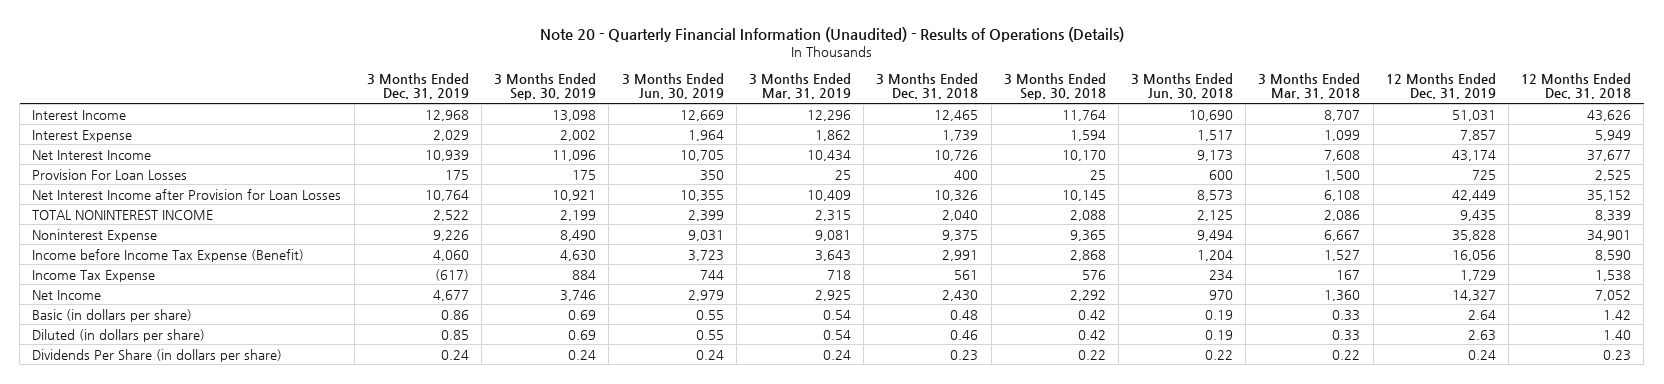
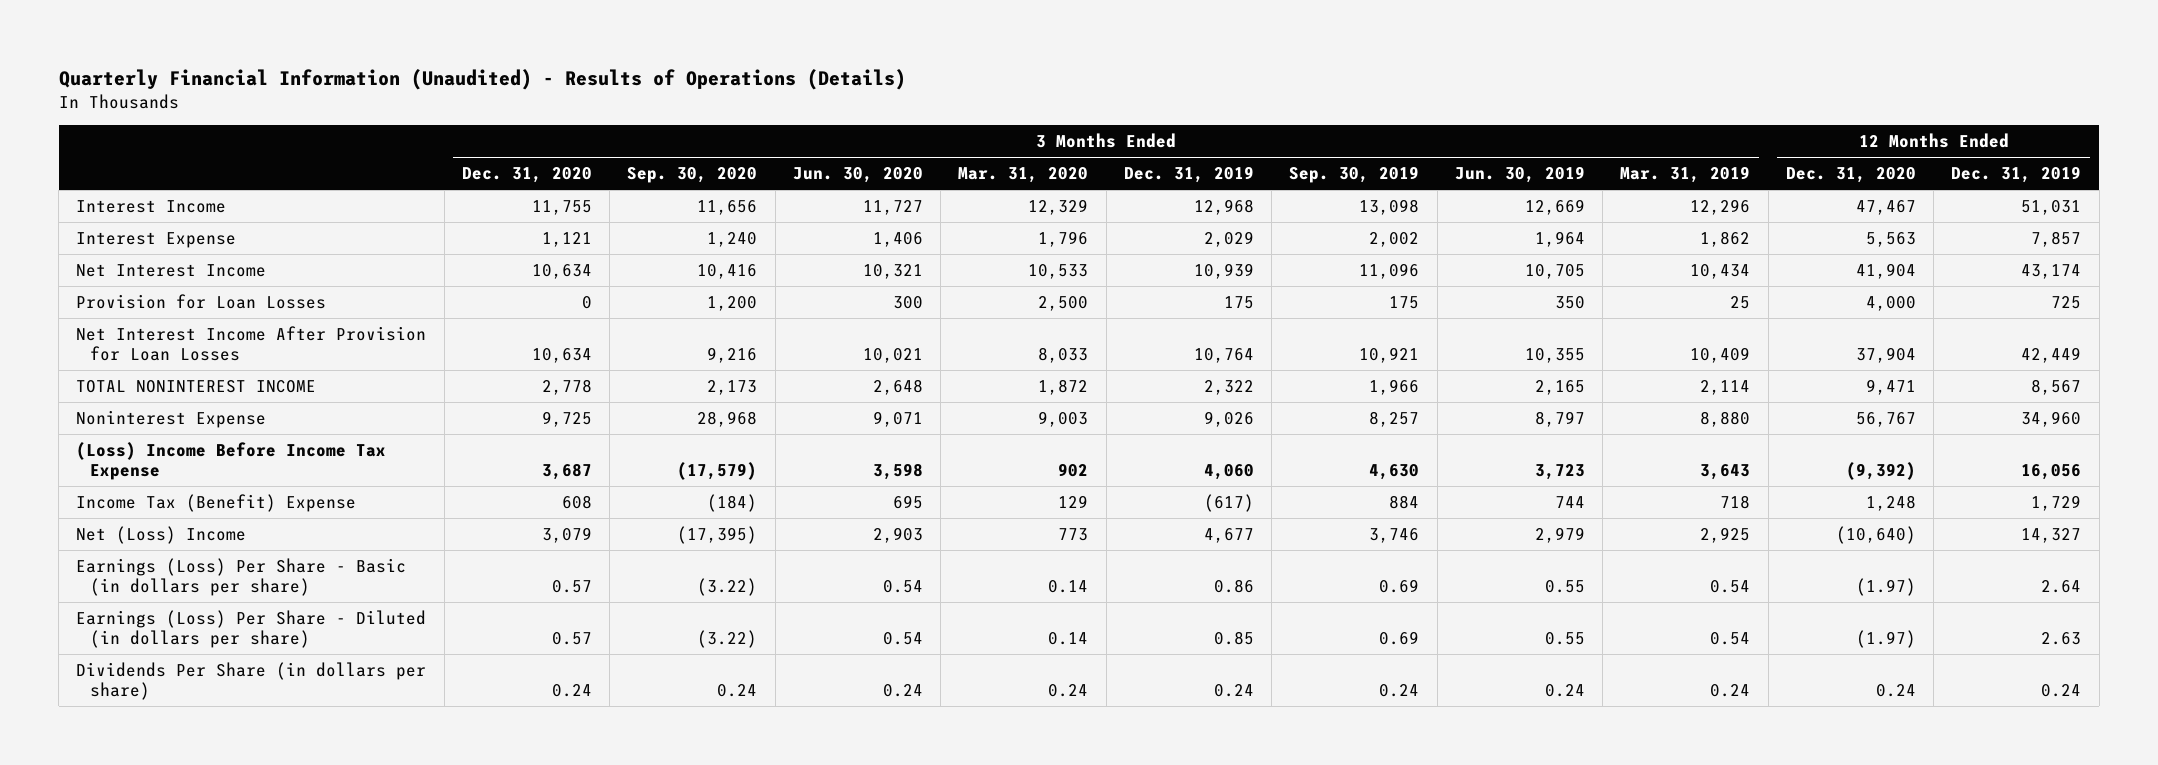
[539,26,1124,42] Note 20 - Quarterly Financial Information (Unaudited) - Results of Operations (Details) -> [58,69,906,91] Quarterly Financial Information (Unaudited) - Results of Operations (Details)
[876,72,979,100] 3 Months Ended Dec. 31, 2018 -> none
[1003,72,1106,101] 3 Months Ended Sep. 30, 2018 -> none
[1131,72,1234,100] 3 Months Ended Jun. 30, 2018 -> none
[1258,72,1361,100] 3 Months Ended Mar. 31, 2018 -> none
[1521,72,1632,100] 12 Months Ended Dec. 31, 2018 -> none
none -> [461,167,592,184] Dec. 31, 2020
none -> [627,167,758,184] Sep. 30, 2020
none -> [792,167,923,184] Jun. 30, 2020
none -> [958,167,1089,184] Mar. 31, 2020
none -> [1785,167,1916,184] Dec. 31, 2020
[32,168,188,180] Provision For Loan Losses -> [76,293,327,309] Provision for Loan Losses
[32,188,342,200] Net Interest Income after Provision for Loan Losses -> [76,325,427,361] Net Interest Income After Provision for Loan Losses
[432,209,469,221] 2,522 -> [1203,379,1254,395] 2,322
[560,209,597,221] 2,199 -> [1369,378,1420,395] 1,966
[687,209,724,221] 2,399 -> [1534,379,1585,395] 2,165
[814,209,851,221] 2,315 -> [1700,379,1751,395] 2,114
[1459,209,1496,221] 9,435 -> [2031,378,2082,395] 8,567
[432,229,469,241] 9,226 -> [1203,410,1254,427] 9,026
[560,229,597,241] 8,490 -> [1369,410,1420,427] 8,257
[687,229,724,241] 9,031 -> [1534,410,1585,427] 8,797
[814,229,851,241] 9,081 -> [1700,410,1751,427] 8,880
[1451,229,1496,241] 35,828 -> [2021,410,2082,427] 34,960
[32,248,305,262] Income before Income Tax Expense (Benefit) -> [76,441,387,480] (Loss) Income Before Income Tax Expense
[32,269,156,282] Income Tax Expense -> [76,493,357,512] Income Tax (Benefit) Expense
[32,289,102,300] Net Income -> [76,525,247,544] Net (Loss) Income
[32,308,193,322] Basic (in dollars per share) -> [76,557,407,596] Earnings (Loss) Per Share - Basic (in dollars per share)
[32,328,206,342] Diluted (in dollars per share) -> [76,609,427,648] Earnings (Loss) Per Share - Diluted (in dollars per share)

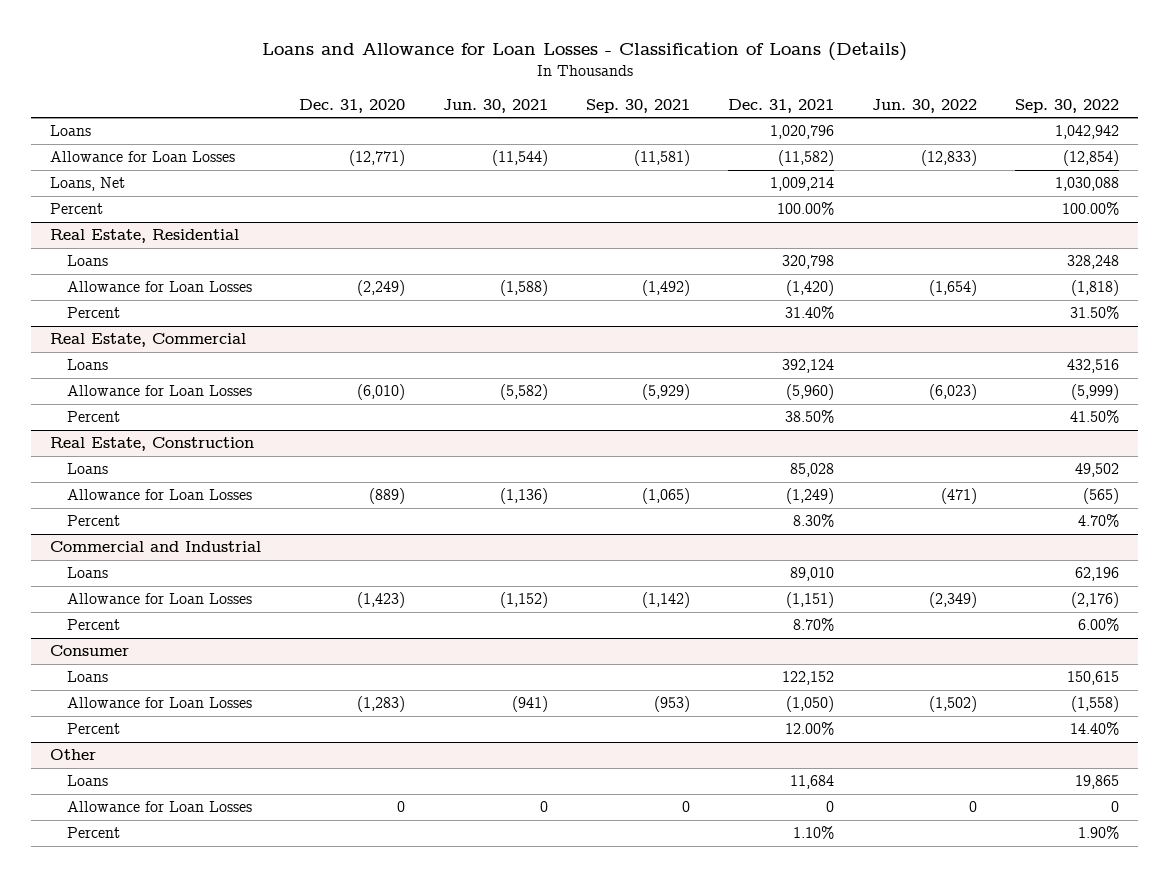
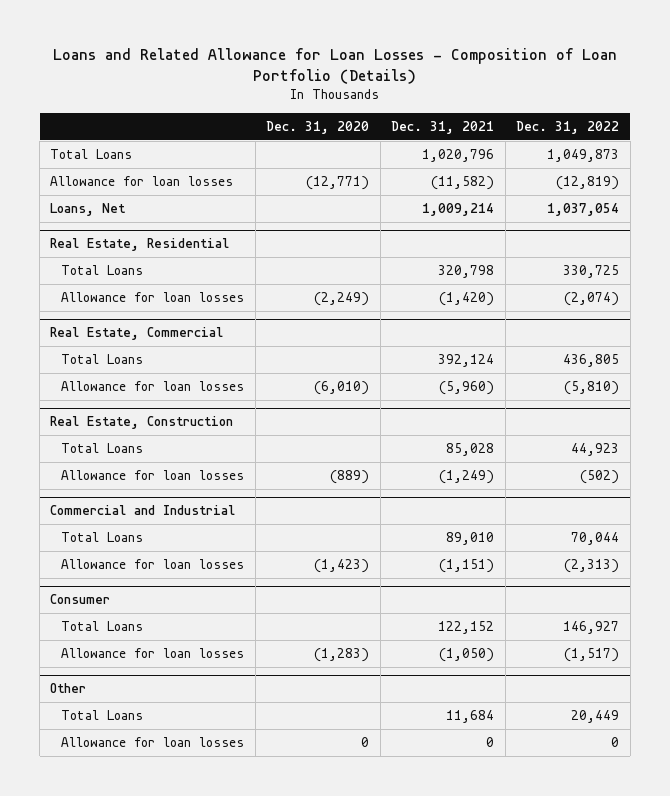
[261,41,907,61] Loans and Allowance for Loan Losses - Classification of Loans (Details) -> [52,48,617,85] Loans and Related Allowance for Loan Losses - Composition of Loan Portfolio (Details)
[442,98,548,113] Jun. 30, 2021 -> none
[586,98,691,113] Sep. 30, 2021 -> none
[872,98,978,113] Jun. 30, 2022 -> none
[1015,98,1120,113] Sep. 30, 2022 -> none
none -> [516,121,620,135] Dec. 31, 2022
[49,125,91,137] Loans -> [50,149,133,160] Total Loans
[49,151,235,163] Allowance for Loan Losses -> [50,176,234,187] Allowance for loan losses
[49,203,103,215] Percent -> none
[67,307,121,319] Percent -> none
[67,255,109,267] Loans -> [61,265,144,276] Total Loans
[67,281,253,293] Allowance for Loan Losses -> [61,292,245,303] Allowance for loan losses
[67,411,121,423] Percent -> none
[67,359,109,371] Loans -> [61,354,144,365] Total Loans
[67,385,253,397] Allowance for Loan Losses -> [61,381,245,392] Allowance for loan losses
[67,515,121,527] Percent -> none
[67,463,109,475] Loans -> [61,443,144,454] Total Loans
[67,489,253,501] Allowance for Loan Losses -> [61,470,245,481] Allowance for loan losses
[67,619,121,631] Percent -> none
[67,567,109,579] Loans -> [61,532,144,543] Total Loans
[67,593,253,605] Allowance for Loan Losses -> [61,559,245,570] Allowance for loan losses
[67,723,121,735] Percent -> none
[67,671,109,683] Loans -> [61,621,144,632] Total Loans
[67,697,253,709] Allowance for Loan Losses -> [61,648,245,659] Allowance for loan losses
[67,827,121,839] Percent -> none
[67,775,109,787] Loans -> [61,710,144,721] Total Loans
[67,801,253,813] Allowance for Loan Losses -> [61,737,245,748] Allowance for loan losses

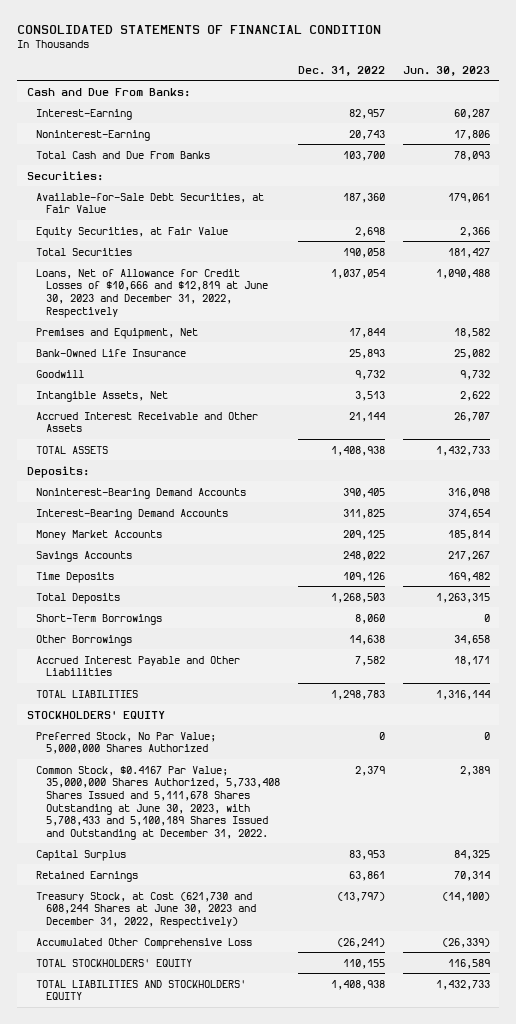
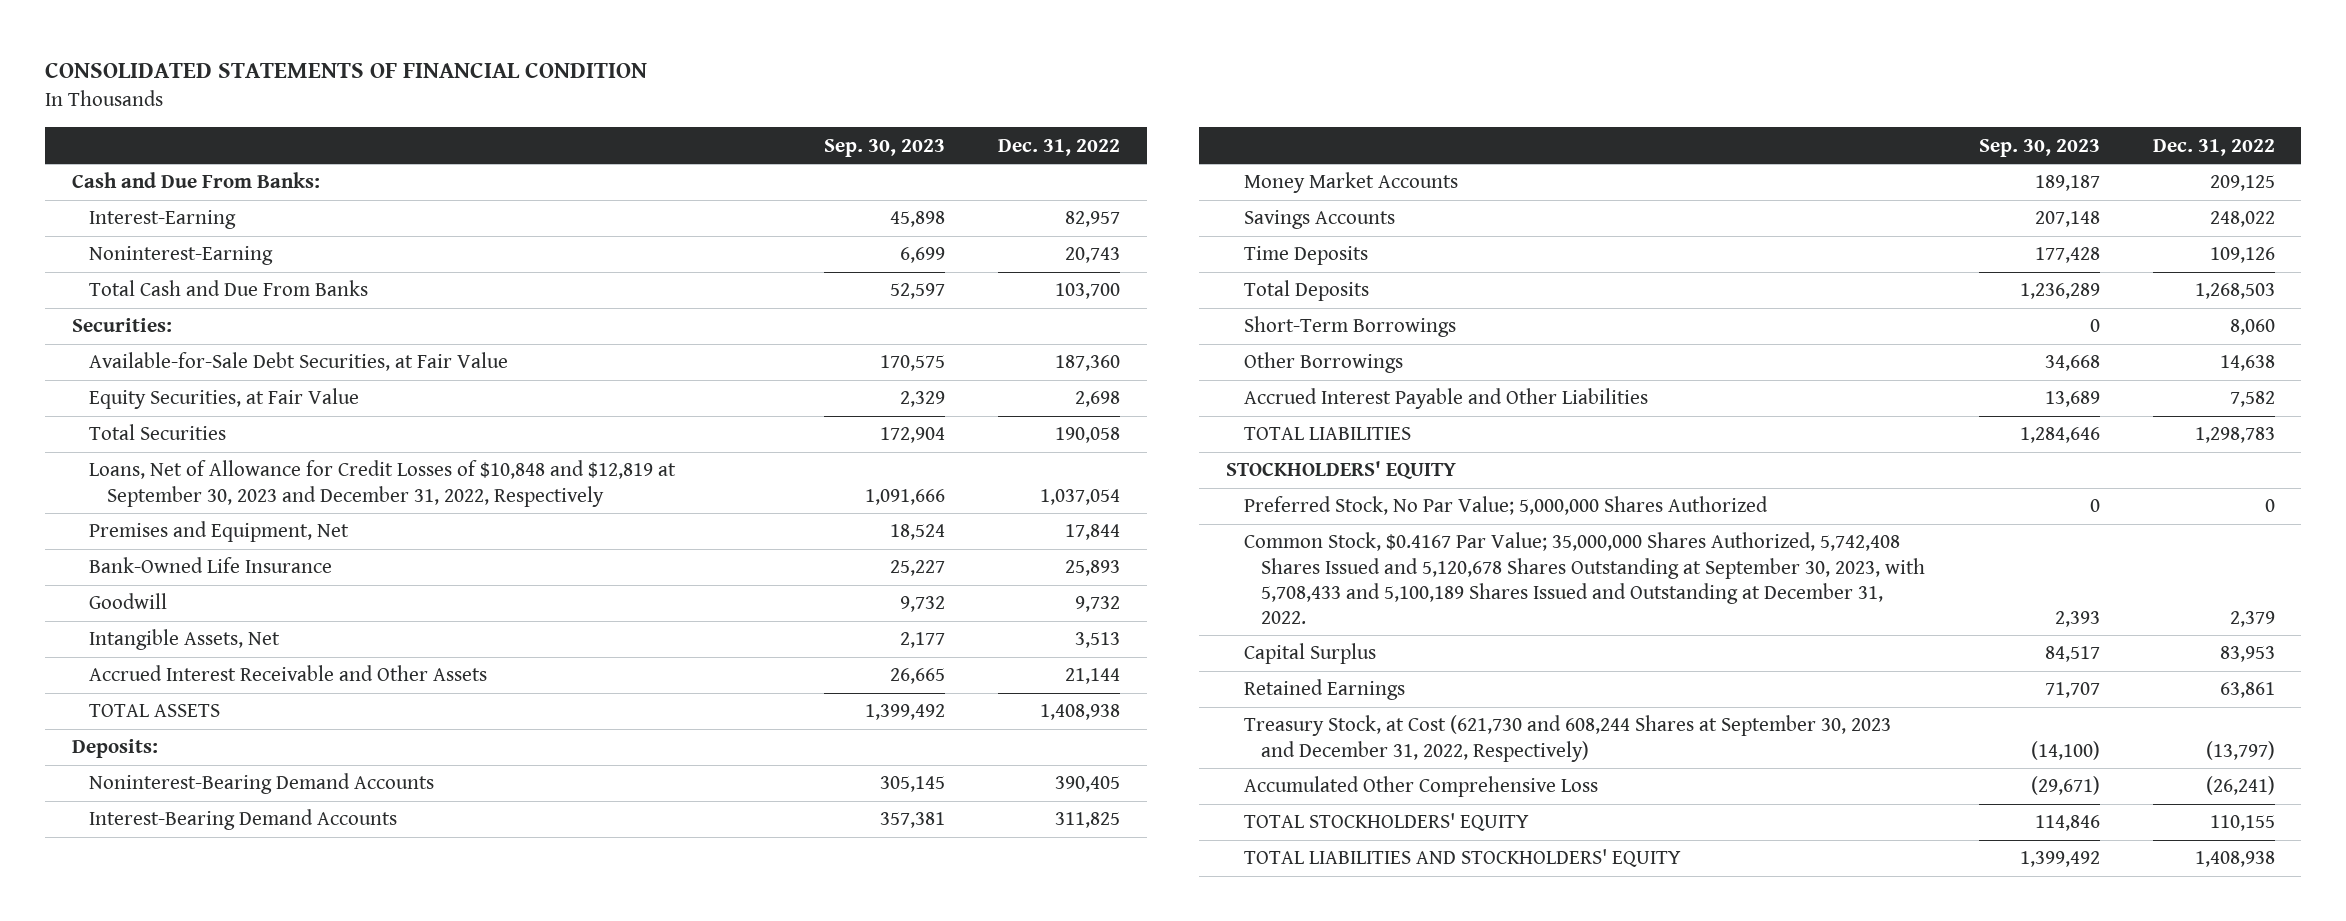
[402,65,490,76] Jun. 30, 2023 -> none
none -> [824,138,946,157] Sep. 30, 2023
[36,268,268,318] Loans, Net of Allowance for Credit Losses of $10,666 and $12,819 at June 30, 2023 and December 31, 2022, Respectively -> [89,460,677,507] Loans, Net of Allowance for Credit Losses of $10,848 and $12,819 at September 30, 2023 and December 31, 2022, Respectively
[36,765,280,840] Common Stock, $0.4167 Par Value; 35,000,000 Shares Authorized, 5,733,408 Shares Issued and 5,111,678 Shares Outstanding at June 30, 2023, with 5,708,433 and 5,100,189 Shares Issued and Outstanding at December 31, 2022. -> [1243,532,1926,625] Common Stock, $0.4167 Par Value; 35,000,000 Shares Authorized, 5,742,408 Shares Issued and 5,120,678 Shares Outstanding at September 30, 2023, with 5,708,433 and 5,100,189 Shares Issued and Outstanding at December 31, 2022.
[36,891,256,928] Treasury Stock, at Cost (621,730 and 608,244 Shares at June 30, 2023 and December 31, 2022, Respectively) -> [1243,715,1891,762] Treasury Stock, at Cost (621,730 and 608,244 Shares at September 30, 2023 and December 31, 2022, Respectively)

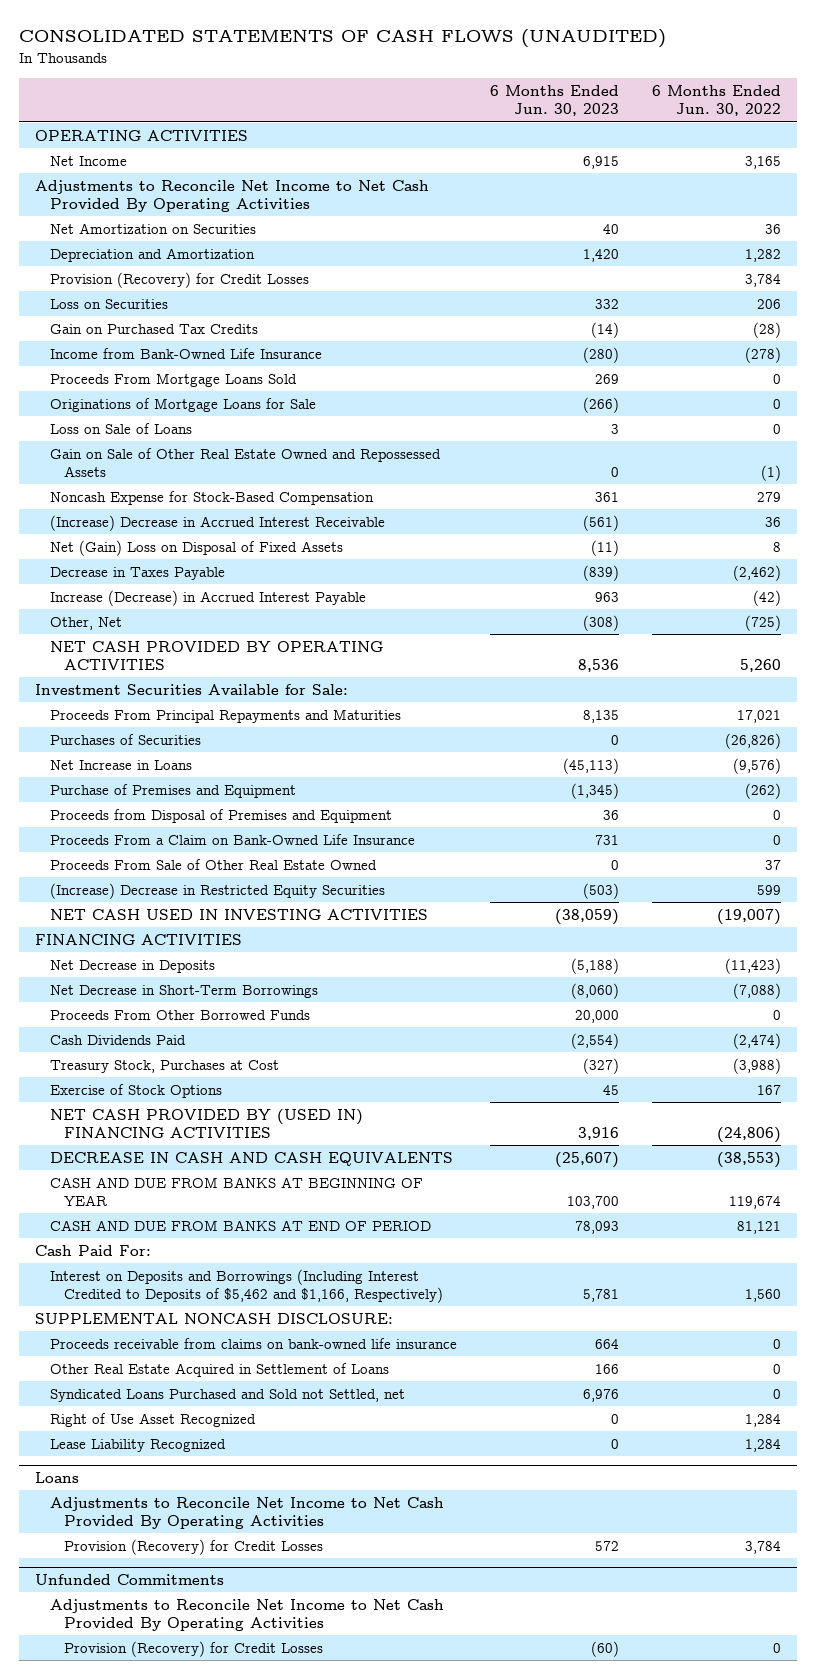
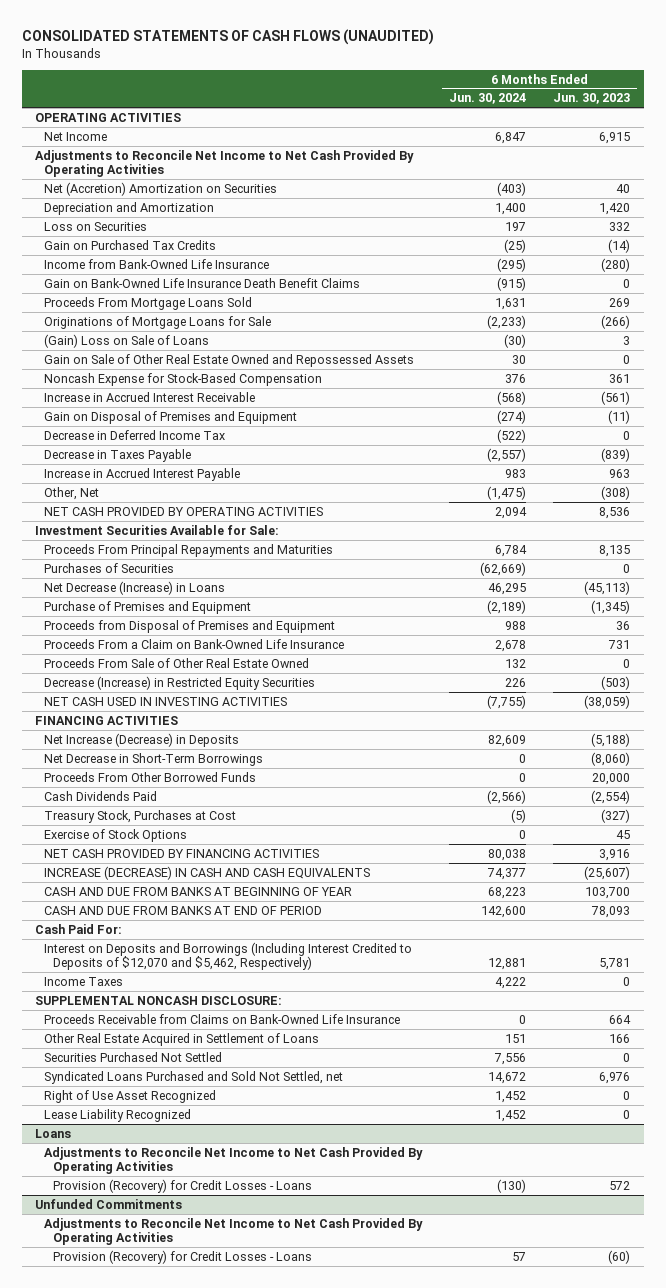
[651,84,781,117] 6 Months Ended Jun. 30, 2022 -> none
none -> [449,93,527,105] Jun. 30, 2024
[49,222,256,234] Net Amortization on Securities -> [44,181,278,196] Net (Accretion) Amortization on Securities
[49,271,309,288] Provision (Recovery) for Credit Losses -> none
none -> [44,277,361,288] Gain on Bank-Owned Life Insurance Death Benefit Claims
[49,422,192,434] Loss on Sale of Loans -> [44,333,210,348] (Gain) Loss on Sale of Loans
[49,514,385,531] (Increase) Decrease in Accrued Interest Receivable -> [44,391,256,402] Increase in Accrued Interest Receivable
[49,539,343,556] Net (Gain) Loss on Disposal of Fixed Assets -> [44,410,298,424] Gain on Disposal of Premises and Equipment
none -> [44,429,226,440] Decrease in Deferred Income Tax
[49,589,366,606] Increase (Decrease) in Accrued Interest Payable -> [44,467,241,481] Increase in Accrued Interest Payable
[49,759,192,770] Net Increase in Loans -> [44,580,226,595] Net Decrease (Increase) in Loans
[49,882,385,899] (Increase) Decrease in Restricted Equity Securities -> [44,675,316,690] Decrease (Increase) in Restricted Equity Securities
[49,959,215,973] Net Decrease in Deposits -> [44,732,240,747] Net Increase (Decrease) in Deposits
[49,1108,363,1139] NET CASH PROVIDED BY (USED IN) FINANCING ACTIVITIES -> [44,848,320,858] NET CASH PROVIDED BY FINANCING ACTIVITIES
[49,1151,453,1166] DECREASE IN CASH AND CASH EQUIVALENTS -> [44,865,371,880] INCREASE (DECREASE) IN CASH AND CASH EQUIVALENTS
[49,1268,444,1304] Interest on Deposits and Borrowings (Including Interest Credited to Deposits of $5,462 and $1,166, Respectively) -> [44,941,413,971] Interest on Deposits and Borrowings (Including Interest Credited to Deposits of $12,070 and $5,462, Respectively)
none -> [44,976,124,986] Income Taxes
[49,1337,457,1349] Proceeds receivable from claims on bank-owned life insurance -> [44,1013,401,1024] Proceeds Receivable from Claims on Bank-Owned Life Insurance
none -> [44,1051,223,1062] Securities Purchased Not Settled
[49,1388,405,1402] Syndicated Loans Purchased and Sold not Settled, net -> [44,1070,344,1084] Syndicated Loans Purchased and Sold Not Settled, net
[64,1538,324,1555] Provision (Recovery) for Credit Losses -> [53,1178,313,1193] Provision (Recovery) for Credit Losses - Loans
[64,1640,324,1657] Provision (Recovery) for Credit Losses -> [53,1249,313,1264] Provision (Recovery) for Credit Losses - Loans

